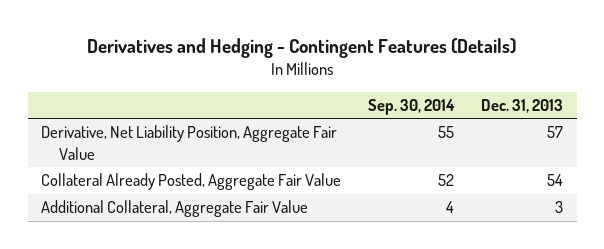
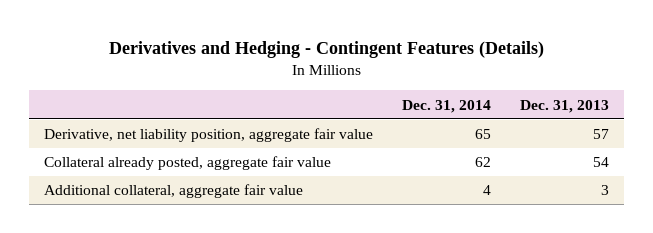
[368,99,456,116] Sep. 30, 2014 -> none
none -> [402,99,492,113] Dec. 31, 2014
[41,125,338,160] Derivative, Net Liability Position, Aggregate Fair Value -> [44,128,374,143] Derivative, net liability position, aggregate fair value
[41,173,342,191] Collateral Already Posted, Aggregate Fair Value -> [44,156,332,171] Collateral already posted, aggregate fair value
[41,200,309,218] Additional Collateral, Aggregate Fair Value -> [44,184,304,199] Additional collateral, aggregate fair value

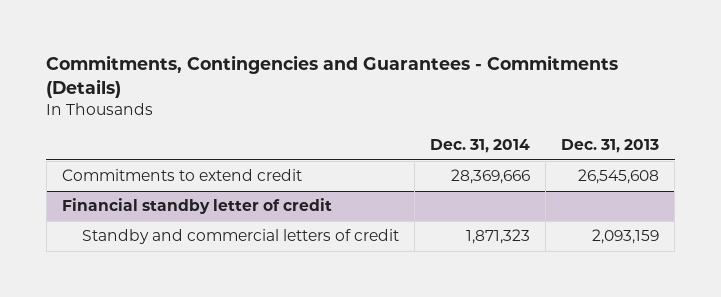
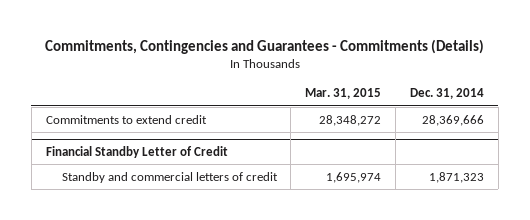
[561,139,660,154] Dec. 31, 2013 -> none
none -> [305,88,382,100] Mar. 31, 2015
[61,198,332,215] Financial standby letter of credit -> [45,145,228,158] Financial Standby Letter of Credit

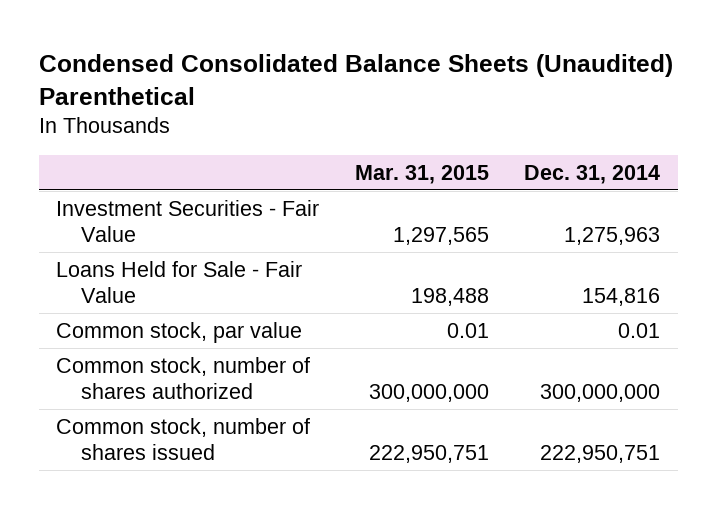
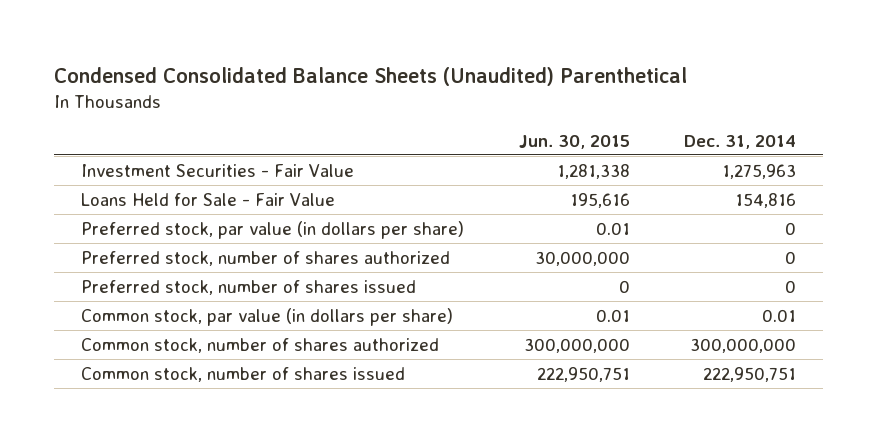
[354,164,489,184] Mar. 31, 2015 -> none
none -> [518,134,630,149] Jun. 30, 2015
none -> [81,220,465,239] Preferred stock, par value (in dollars per share)
none -> [81,250,451,266] Preferred stock, number of shares authorized
none -> [81,279,417,295] Preferred stock, number of shares issued
[56,321,303,343] Common stock, par value -> [81,307,454,326] Common stock, par value (in dollars per share)

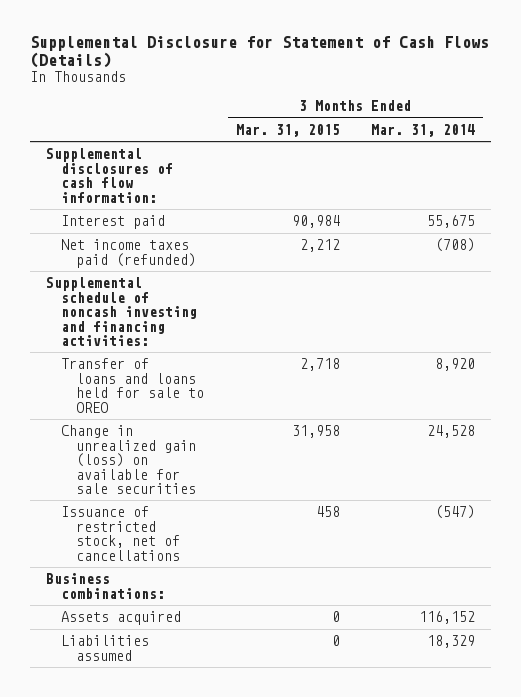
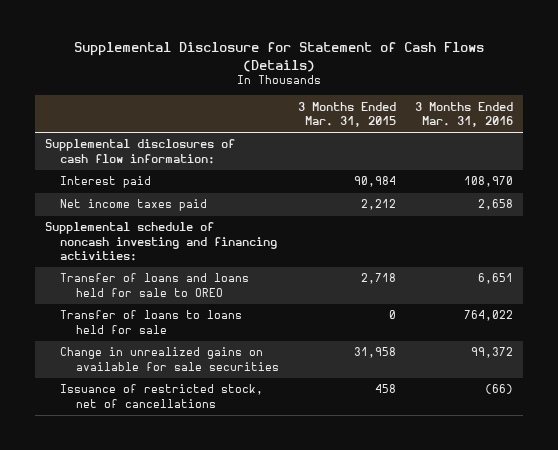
[371,123,476,137] Mar. 31, 2014 -> none
none -> [415,101,514,128] 3 Months Ended Mar. 31, 2016
[60,239,196,268] Net income taxes paid (refunded) -> [60,199,208,212] Net income taxes paid
none -> [60,310,243,334] Transfer of loans to loans held for sale
[60,425,196,494] Change in unrealized gain (loss) on available for sale securities -> [60,347,280,371] Change in unrealized gains on available for sale securities
[45,573,165,599] Business combinations: -> none
[60,611,181,626] Assets acquired -> none
[60,635,149,661] Liabilities assumed -> none

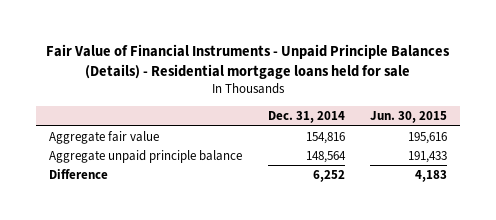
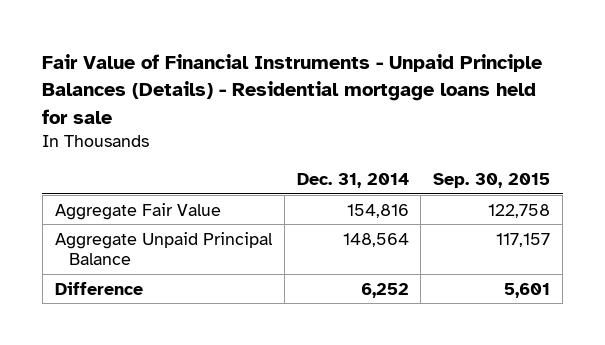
[370,111,448,124] Jun. 30, 2015 -> none
none -> [433,173,551,189] Sep. 30, 2015
[49,130,160,144] Aggregate fair value -> [54,202,221,220] Aggregate Fair Value
[49,149,243,163] Aggregate unpaid principle balance -> [54,231,273,266] Aggregate Unpaid Principal Balance

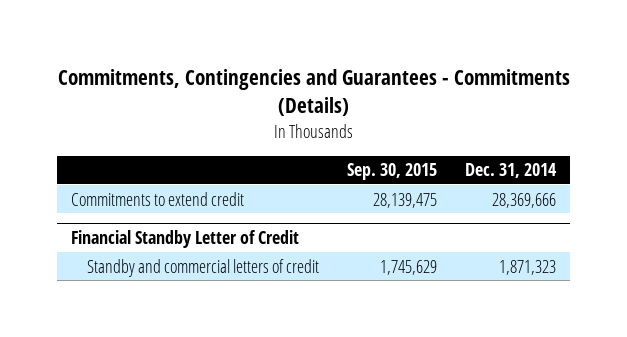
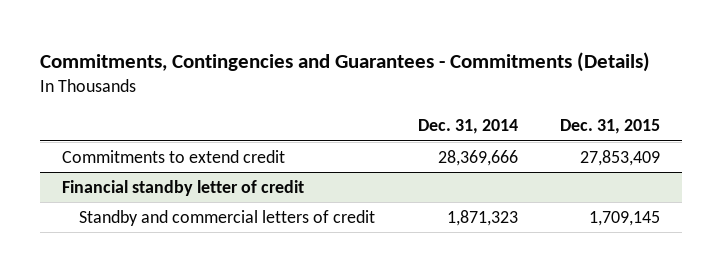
[346,163,437,181] Sep. 30, 2015 -> none
none -> [560,119,661,135] Dec. 31, 2015
[71,230,300,249] Financial Standby Letter of Credit -> [61,179,304,196] Financial standby letter of credit

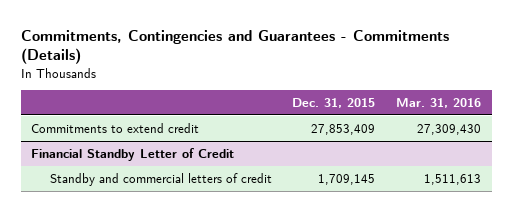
[417,119,518,135] Dec. 31, 2014 -> none
none -> [396,98,482,109] Mar. 31, 2016
[61,179,304,196] Financial standby letter of credit -> [31,147,235,161] Financial Standby Letter of Credit

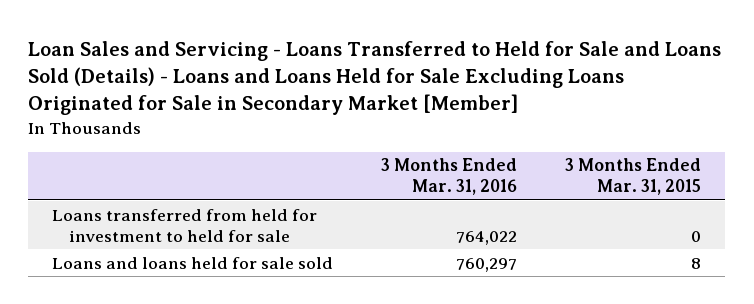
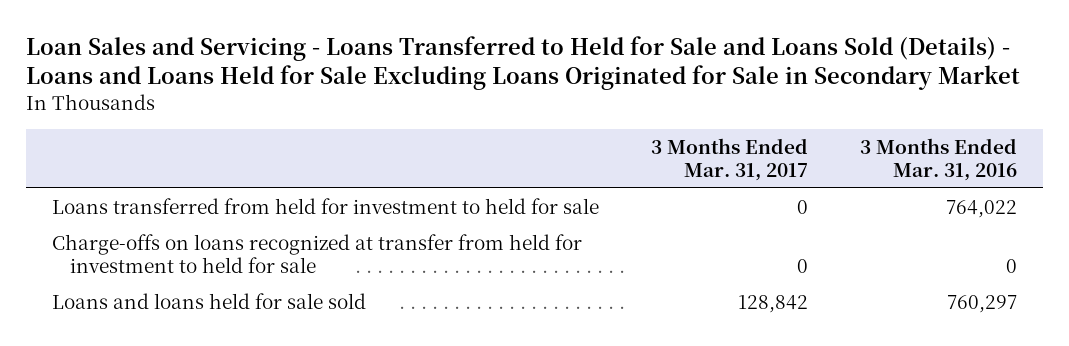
[28,40,722,116] Loan Sales and Servicing - Loans Transferred to Held for Sale and Loans Sold (Details) - Loans and Loans Held for Sale Excluding Loans Originated for Sale in Secondary Market [Member] -> [25,35,1020,91] Loan Sales and Servicing - Loans Transferred to Held for Sale and Loans Sold (Details) - Loans and Loans Held for Sale Excluding Loans Originated for Sale in Secondary Market
[565,158,702,196] 3 Months Ended Mar. 31, 2015 -> none
none -> [650,137,808,181] 3 Months Ended Mar. 31, 2017
none -> [51,233,582,273] Charge-offs on loans recognized at transfer from held for investment to held for sale

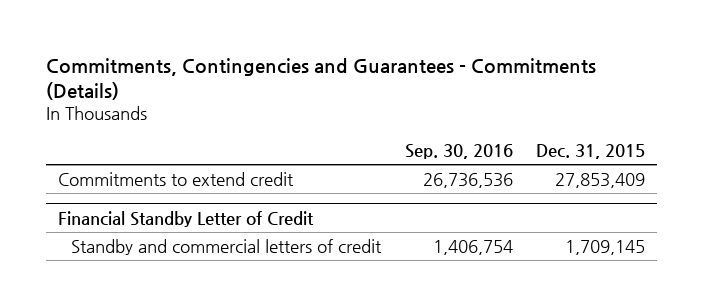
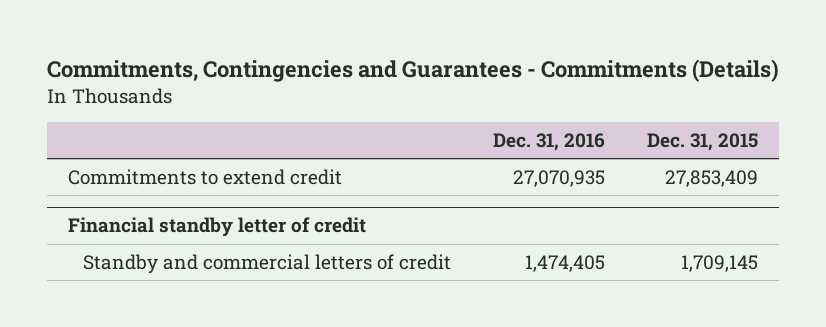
[404,143,513,159] Sep. 30, 2016 -> none
none -> [493,133,606,152] Dec. 31, 2016
[58,210,315,227] Financial Standby Letter of Credit -> [68,217,367,238] Financial standby letter of credit

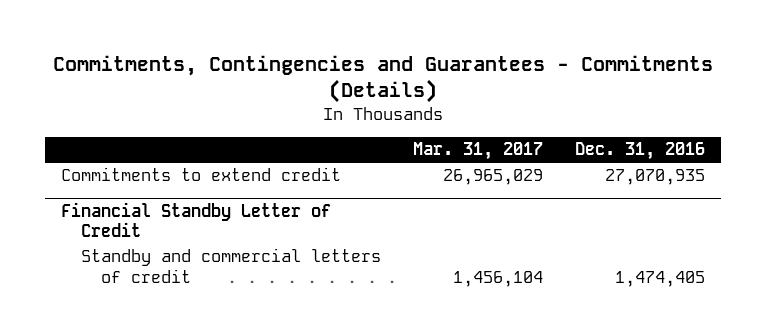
[647,133,759,152] Dec. 31, 2015 -> none
none -> [412,142,543,161] Mar. 31, 2017
[68,217,367,238] Financial standby letter of credit -> [60,201,331,238] Financial Standby Letter of Credit

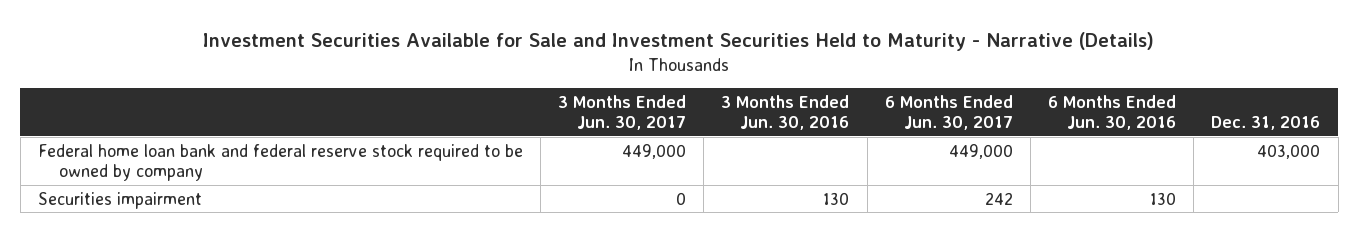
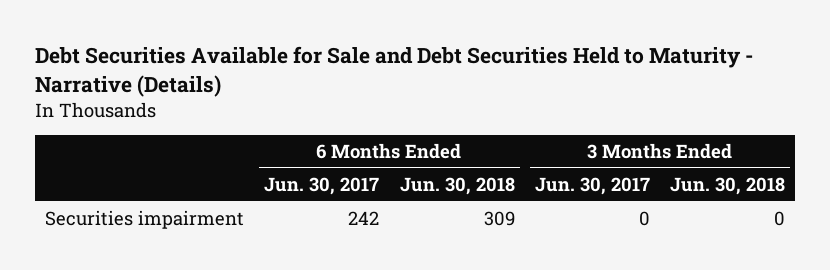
[203,32,1155,52] Investment Securities Available for Sale and Investment Securities Held to Maturity - Narrative (Details) -> [34,46,753,97] Debt Securities Available for Sale and Debt Securities Held to Maturity - Narrative (Details)
[721,94,850,131] 3 Months Ended Jun. 30, 2016 -> none
[1048,94,1177,131] 6 Months Ended Jun. 30, 2016 -> none
[1211,116,1321,131] Dec. 31, 2016 -> none
none -> [399,176,515,195] Jun. 30, 2018
none -> [670,176,786,195] Jun. 30, 2018
[37,143,523,182] Federal home loan bank and federal reserve stock required to be owned by company -> none

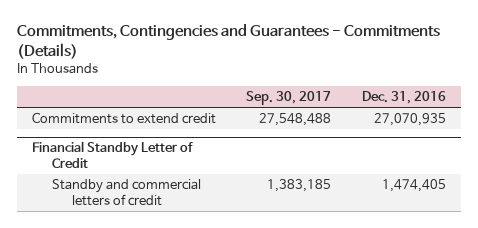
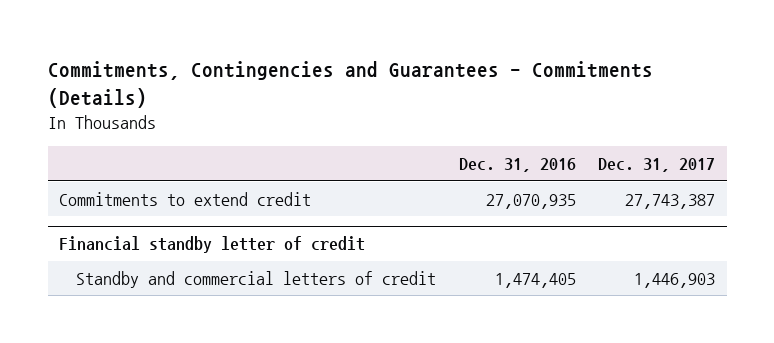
[246,91,332,106] Sep. 30, 2017 -> none
none -> [598,158,716,173] Dec. 31, 2017
[31,141,193,169] Financial Standby Letter of Credit -> [59,236,366,254] Financial standby letter of credit

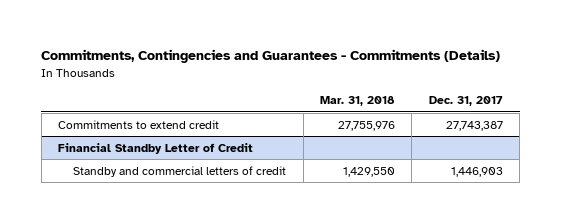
[458,158,576,173] Dec. 31, 2016 -> none
none -> [319,96,395,107] Mar. 31, 2018
[59,236,366,254] Financial standby letter of credit -> [58,142,254,154] Financial Standby Letter of Credit

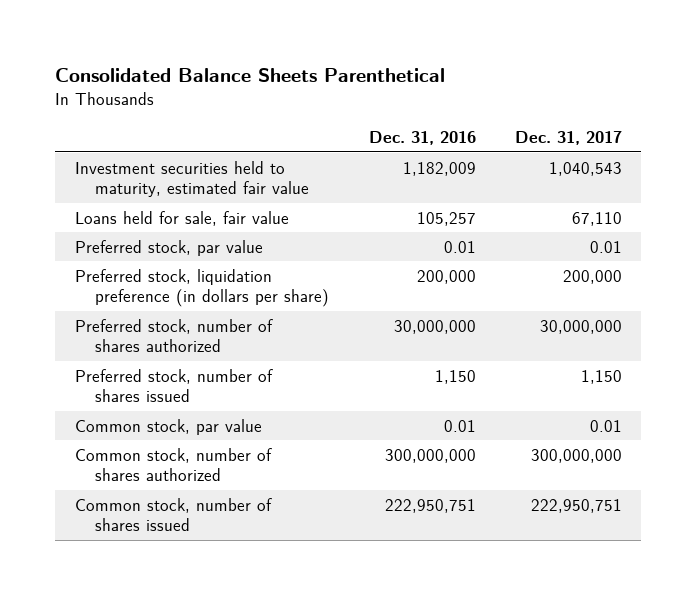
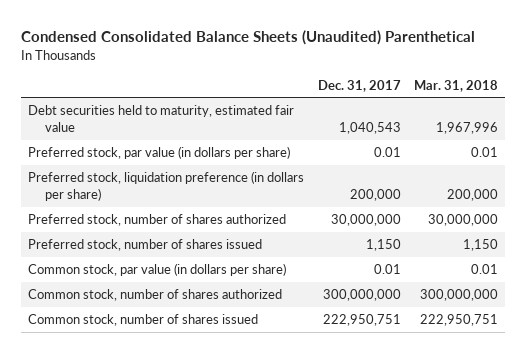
[55,67,446,82] Consolidated Balance Sheets Parenthetical -> [21,29,476,45] Condensed Consolidated Balance Sheets (Unaudited) Parenthetical
[368,130,476,145] Dec. 31, 2016 -> none
none -> [414,79,499,92] Mar. 31, 2018
[74,210,289,226] Loans held for sale, fair value -> none
[74,160,310,197] Investment securities held to maturity, estimated fair value -> [28,105,295,133] Debt securities held to maturity, estimated fair value
[74,239,263,256] Preferred stock, par value -> [28,146,291,160] Preferred stock, par value (in dollars per share)
[74,418,262,435] Common stock, par value -> [28,263,287,277] Common stock, par value (in dollars per share)

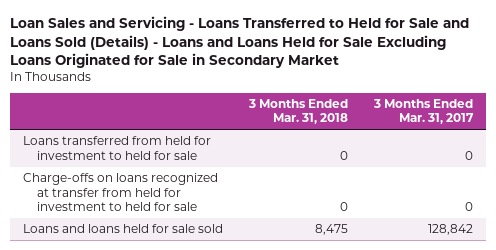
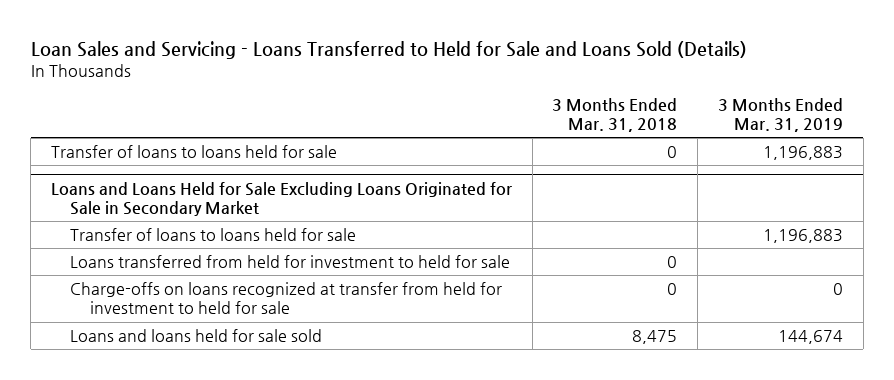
[10,16,470,68] Loan Sales and Servicing - Loans Transferred to Held for Sale and Loans Sold (Details) - Loans and Loans Held for Sale Excluding Loans Originated for Sale in Secondary Market -> [30,40,747,59] Loan Sales and Servicing - Loans Transferred to Held for Sale and Loans Sold (Details)
[372,98,474,125] 3 Months Ended Mar. 31, 2017 -> none
none -> [717,97,843,133] 3 Months Ended Mar. 31, 2019
none -> [50,144,337,158] Transfer of loans to loans held for sale
none -> [50,181,512,217] Loans and Loans Held for Sale Excluding Loans Originated for Sale in Secondary Market
none -> [70,227,357,241] Transfer of loans to loans held for sale

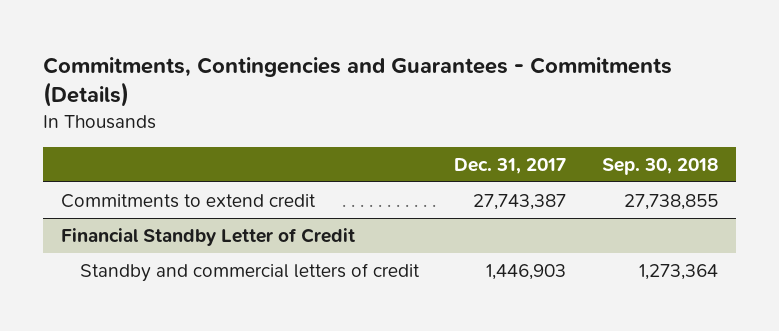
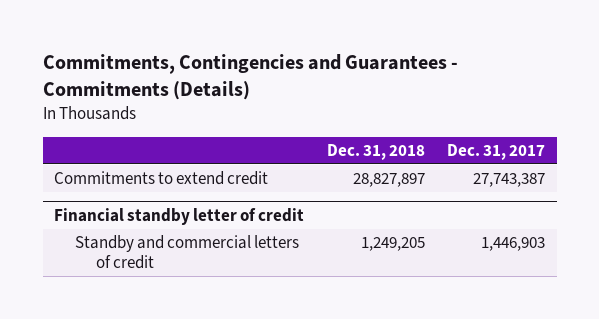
[601,157,718,175] Sep. 30, 2018 -> none
none -> [326,143,425,160] Dec. 31, 2018
[60,227,355,246] Financial Standby Letter of Credit -> [54,208,305,226] Financial standby letter of credit

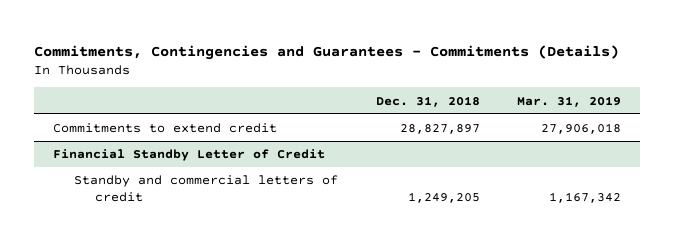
[447,143,546,160] Dec. 31, 2017 -> none
none -> [516,95,621,107] Mar. 31, 2019
[54,208,305,226] Financial standby letter of credit -> [53,149,326,162] Financial Standby Letter of Credit

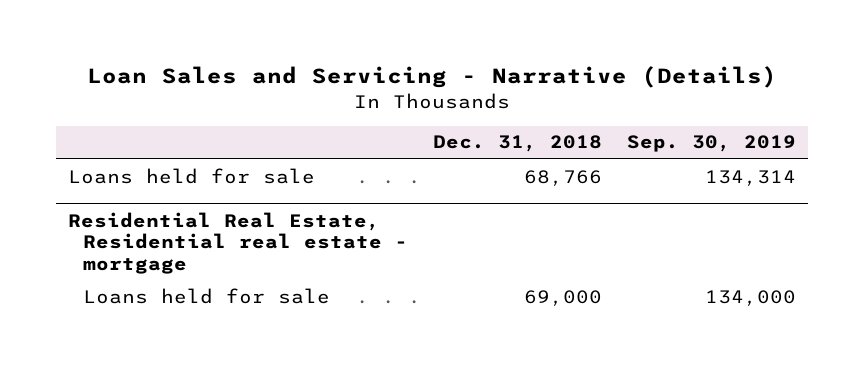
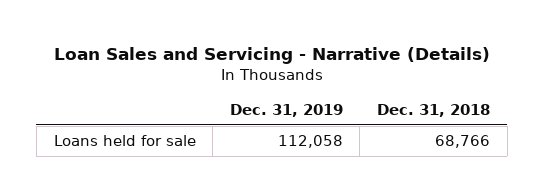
[626,135,796,153] Sep. 30, 2019 -> none
none -> [229,104,343,118] Dec. 31, 2019
[68,211,409,275] Residential Real Estate, Residential real estate - mortgage -> none
[83,287,331,304] Loans held for sale -> none

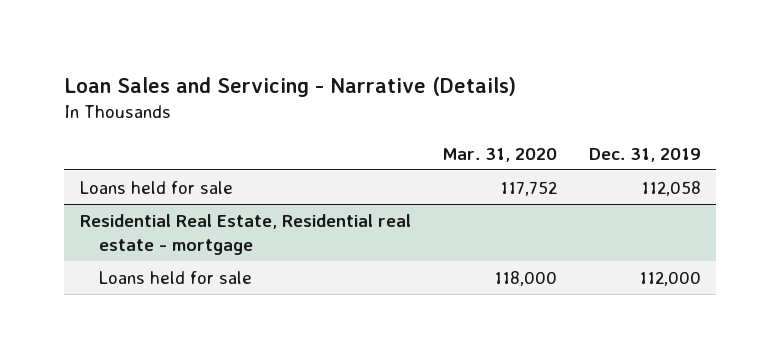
[377,104,491,118] Dec. 31, 2018 -> none
none -> [442,147,558,162] Mar. 31, 2020
none -> [80,213,412,255] Residential Real Estate, Residential real estate - mortgage
none -> [99,270,253,284] Loans held for sale

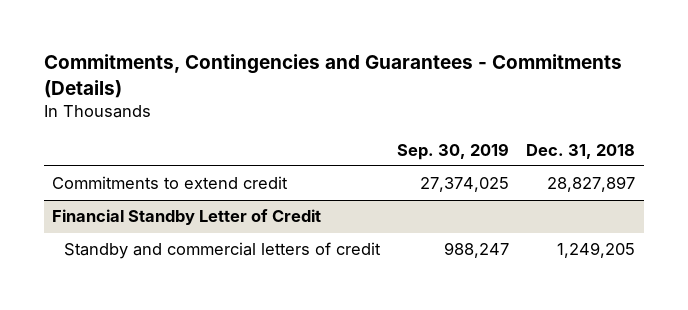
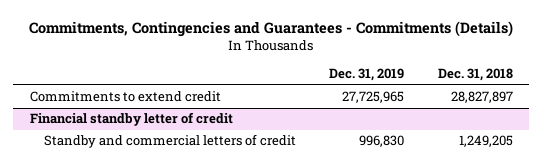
[397,142,510,160] Sep. 30, 2019 -> none
none -> [329,68,405,82] Dec. 31, 2019
[52,209,322,226] Financial Standby Letter of Credit -> [29,112,233,127] Financial standby letter of credit

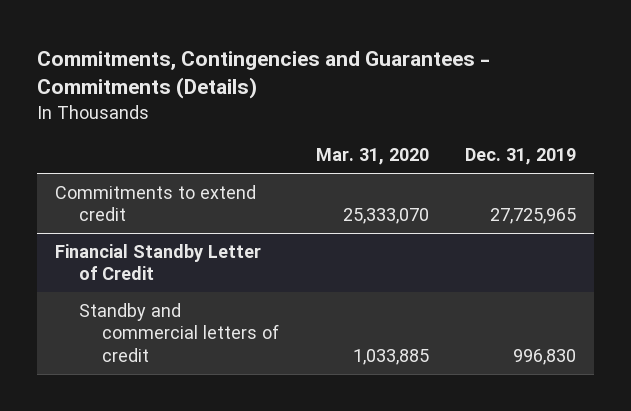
[437,68,513,82] Dec. 31, 2018 -> none
none -> [315,148,429,166] Mar. 31, 2020
[29,112,233,127] Financial standby letter of credit -> [55,243,262,281] Financial Standby Letter of Credit

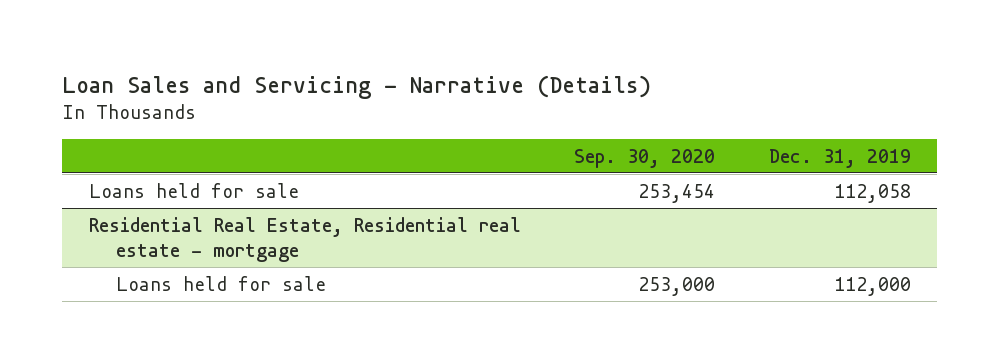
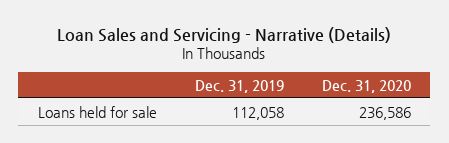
[574,148,716,168] Sep. 30, 2020 -> none
none -> [322,79,412,93] Dec. 31, 2020
[89,216,522,262] Residential Real Estate, Residential real estate - mortgage -> none
[116,275,327,291] Loans held for sale -> none

